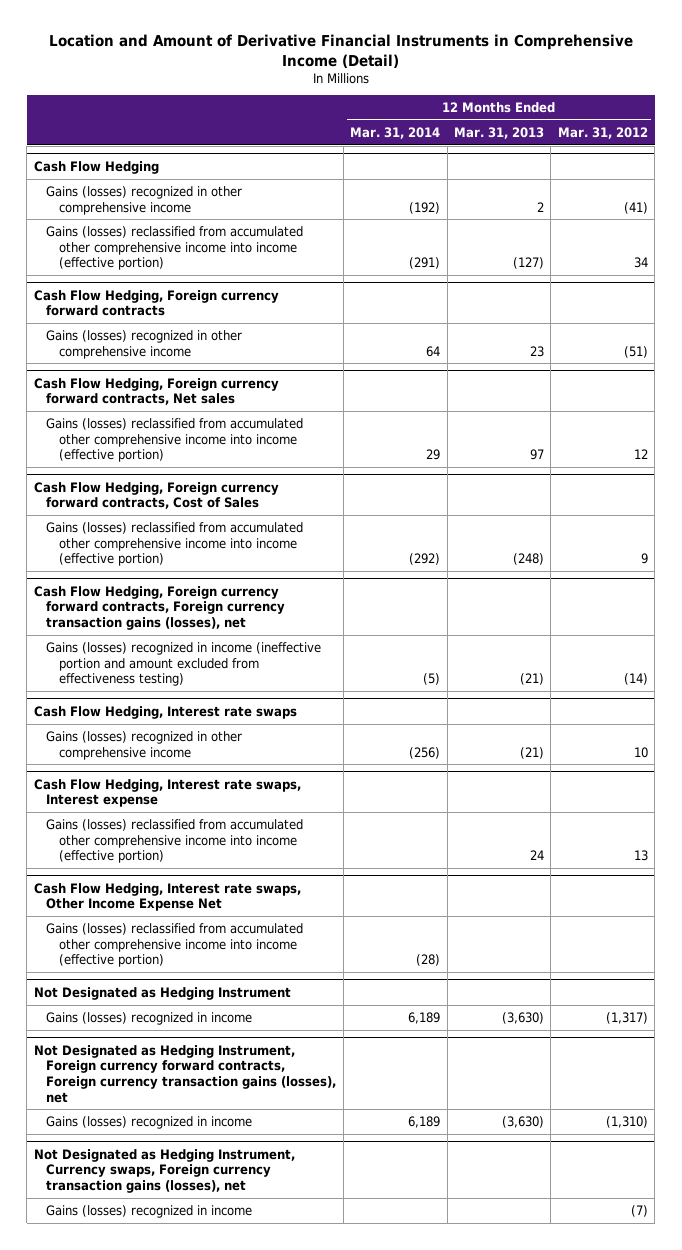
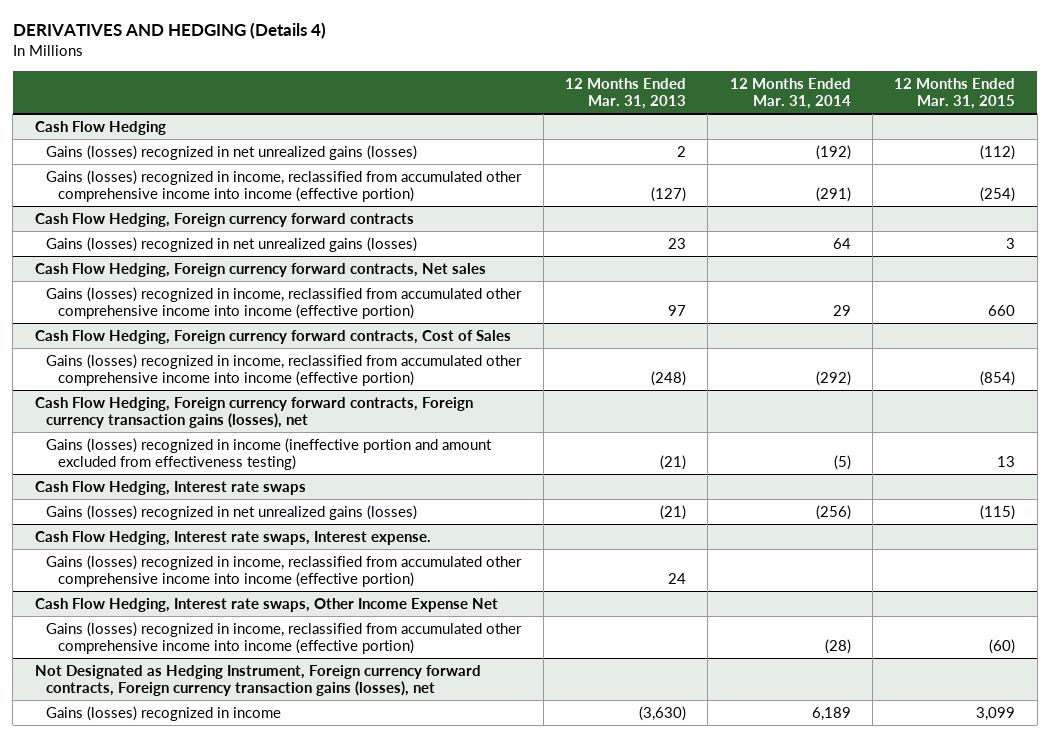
[48,34,633,68] Location and Amount of Derivative Financial Instruments in Comprehensive Income (Detail) -> [12,22,326,40] DERIVATIVES AND HEDGING (Details 4)
[557,126,648,139] Mar. 31, 2012 -> none
none -> [894,77,1016,110] 12 Months Ended Mar. 31, 2015
[46,185,243,215] Gains (losses) recognized in other comprehensive income -> [46,144,418,160] Gains (losses) recognized in net unrealized gains (losses)
[46,225,304,271] Gains (losses) reclassified from accumulated other comprehensive income into income (effective portion) -> [46,169,523,203] Gains (losses) recognized in income, reclassified from accumulated other comprehensive income into income (effective portion)
[46,329,243,359] Gains (losses) recognized in other comprehensive income -> [46,236,418,252] Gains (losses) recognized in net unrealized gains (losses)
[46,417,304,463] Gains (losses) reclassified from accumulated other comprehensive income into income (effective portion) -> [46,286,523,320] Gains (losses) recognized in income, reclassified from accumulated other comprehensive income into income (effective portion)
[46,521,304,567] Gains (losses) reclassified from accumulated other comprehensive income into income (effective portion) -> [46,353,523,387] Gains (losses) recognized in income, reclassified from accumulated other comprehensive income into income (effective portion)
[46,730,243,760] Gains (losses) recognized in other comprehensive income -> [46,504,418,520] Gains (losses) recognized in net unrealized gains (losses)
[33,778,301,808] Cash Flow Hedging, Interest rate swaps, Interest expense -> [34,530,431,545] Cash Flow Hedging, Interest rate swaps, Interest expense.
[46,818,304,864] Gains (losses) reclassified from accumulated other comprehensive income into income (effective portion) -> [46,554,523,588] Gains (losses) recognized in income, reclassified from accumulated other comprehensive income into income (effective portion)
[33,986,291,1000] Not Designated as Hedging Instrument -> none
[46,1011,253,1025] Gains (losses) recognized in income -> none
[46,922,304,968] Gains (losses) reclassified from accumulated other comprehensive income into income (effective portion) -> [46,621,523,655] Gains (losses) recognized in income, reclassified from accumulated other comprehensive income into income (effective portion)
[33,1148,295,1193] Not Designated as Hedging Instrument, Currency swaps, Foreign currency transaction gains (losses), net -> none
[46,1204,253,1218] Gains (losses) recognized in income -> none

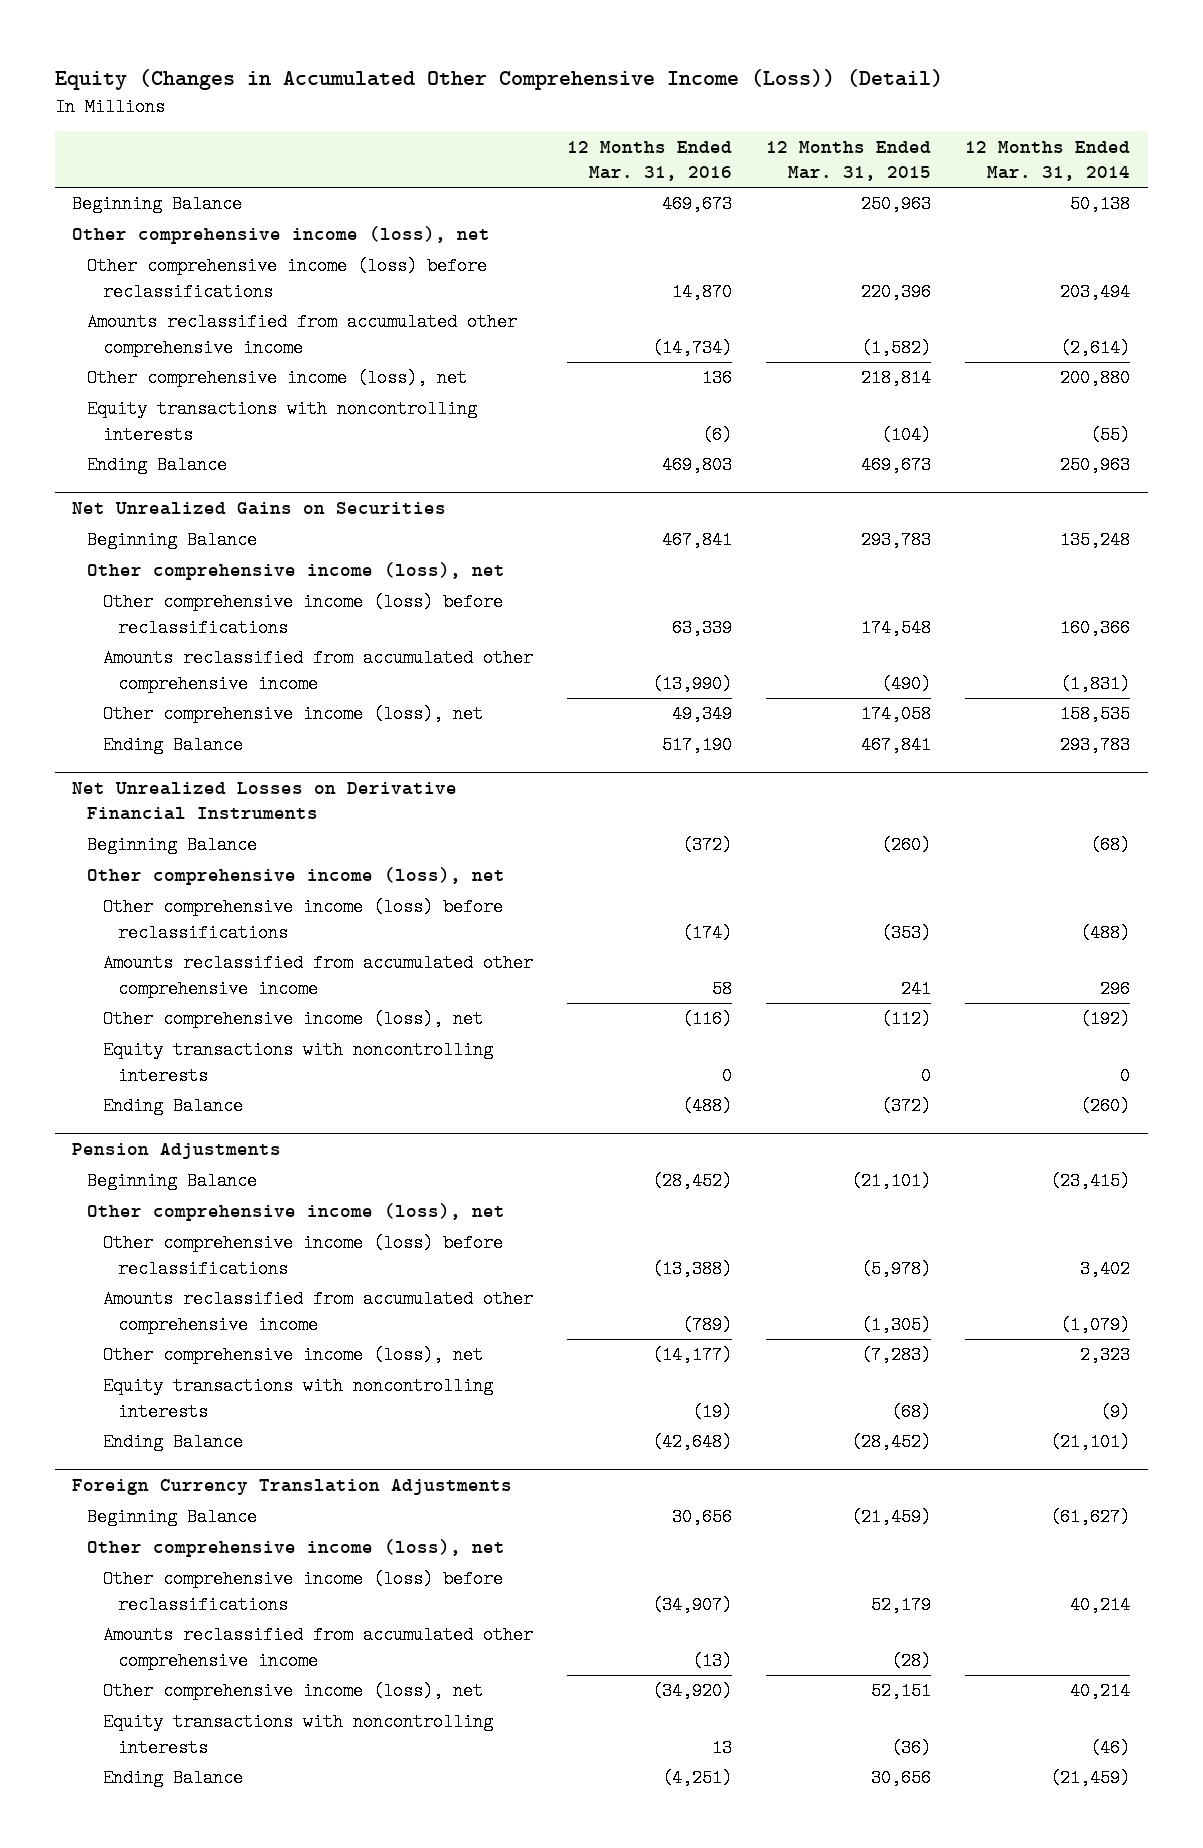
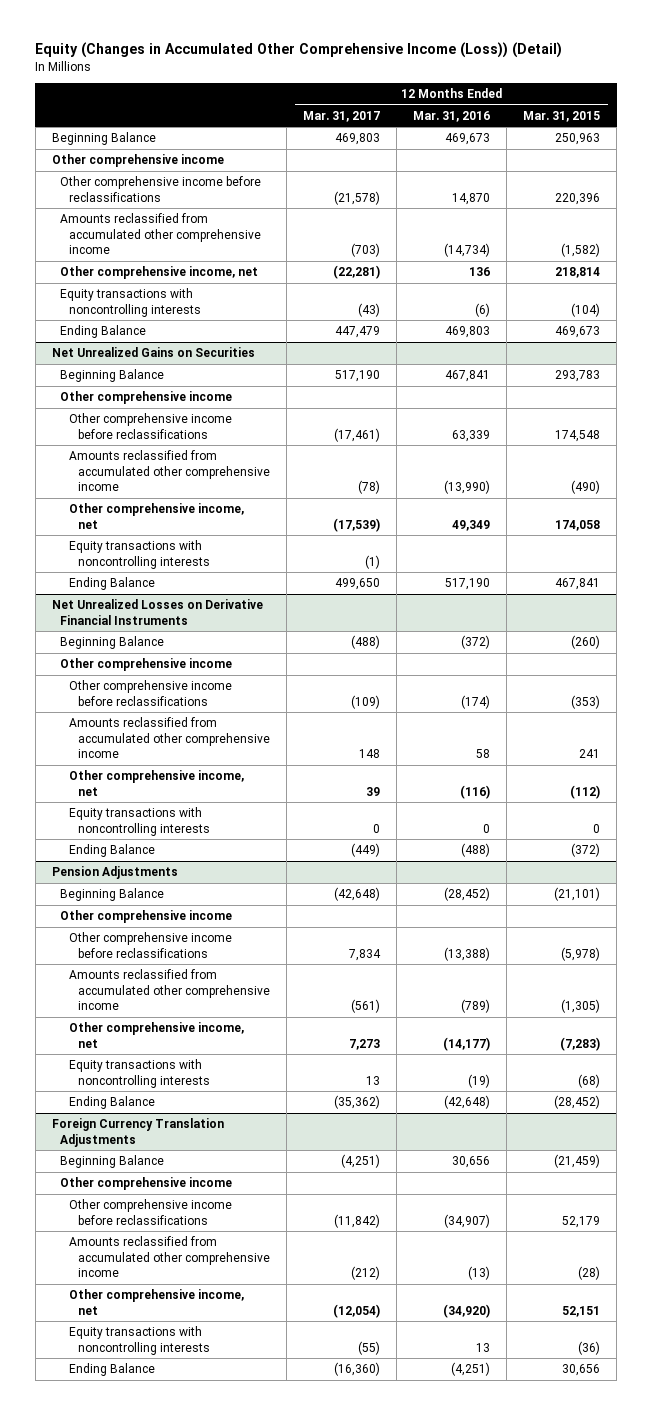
[965,140,1131,181] 12 Months Ended Mar. 31, 2014 -> none
none -> [303,110,381,122] Mar. 31, 2017
[72,226,491,245] Other comprehensive income (loss), net -> [51,154,224,168] Other comprehensive income
[87,257,488,301] Other comprehensive income (loss) before reclassifications -> [60,176,262,202] Other comprehensive income before reclassifications
[87,369,468,388] Other comprehensive income (loss), net -> [60,266,259,280] Other comprehensive income, net
[87,562,506,581] Other comprehensive income (loss), net -> [60,391,233,405] Other comprehensive income
[102,593,503,637] Other comprehensive income (loss) before reclassifications -> [69,413,233,439] Other comprehensive income before reclassifications
[102,705,483,724] Other comprehensive income (loss), net -> [69,503,245,529] Other comprehensive income, net
none -> [69,540,211,569] Equity transactions with noncontrolling interests
[87,867,506,886] Other comprehensive income (loss), net -> [60,658,233,672] Other comprehensive income
[102,898,503,942] Other comprehensive income (loss) before reclassifications -> [69,680,233,706] Other comprehensive income before reclassifications
[102,1010,483,1029] Other comprehensive income (loss), net -> [69,770,245,796] Other comprehensive income, net
[87,1203,506,1222] Other comprehensive income (loss), net -> [60,910,233,924] Other comprehensive income
[102,1234,503,1278] Other comprehensive income (loss) before reclassifications -> [69,932,233,958] Other comprehensive income before reclassifications
[102,1346,483,1365] Other comprehensive income (loss), net -> [69,1022,245,1048] Other comprehensive income, net
[87,1539,506,1558] Other comprehensive income (loss), net -> [60,1177,233,1191] Other comprehensive income
[102,1570,503,1614] Other comprehensive income (loss) before reclassifications -> [69,1199,233,1225] Other comprehensive income before reclassifications
[102,1682,483,1701] Other comprehensive income (loss), net -> [69,1289,245,1315] Other comprehensive income, net

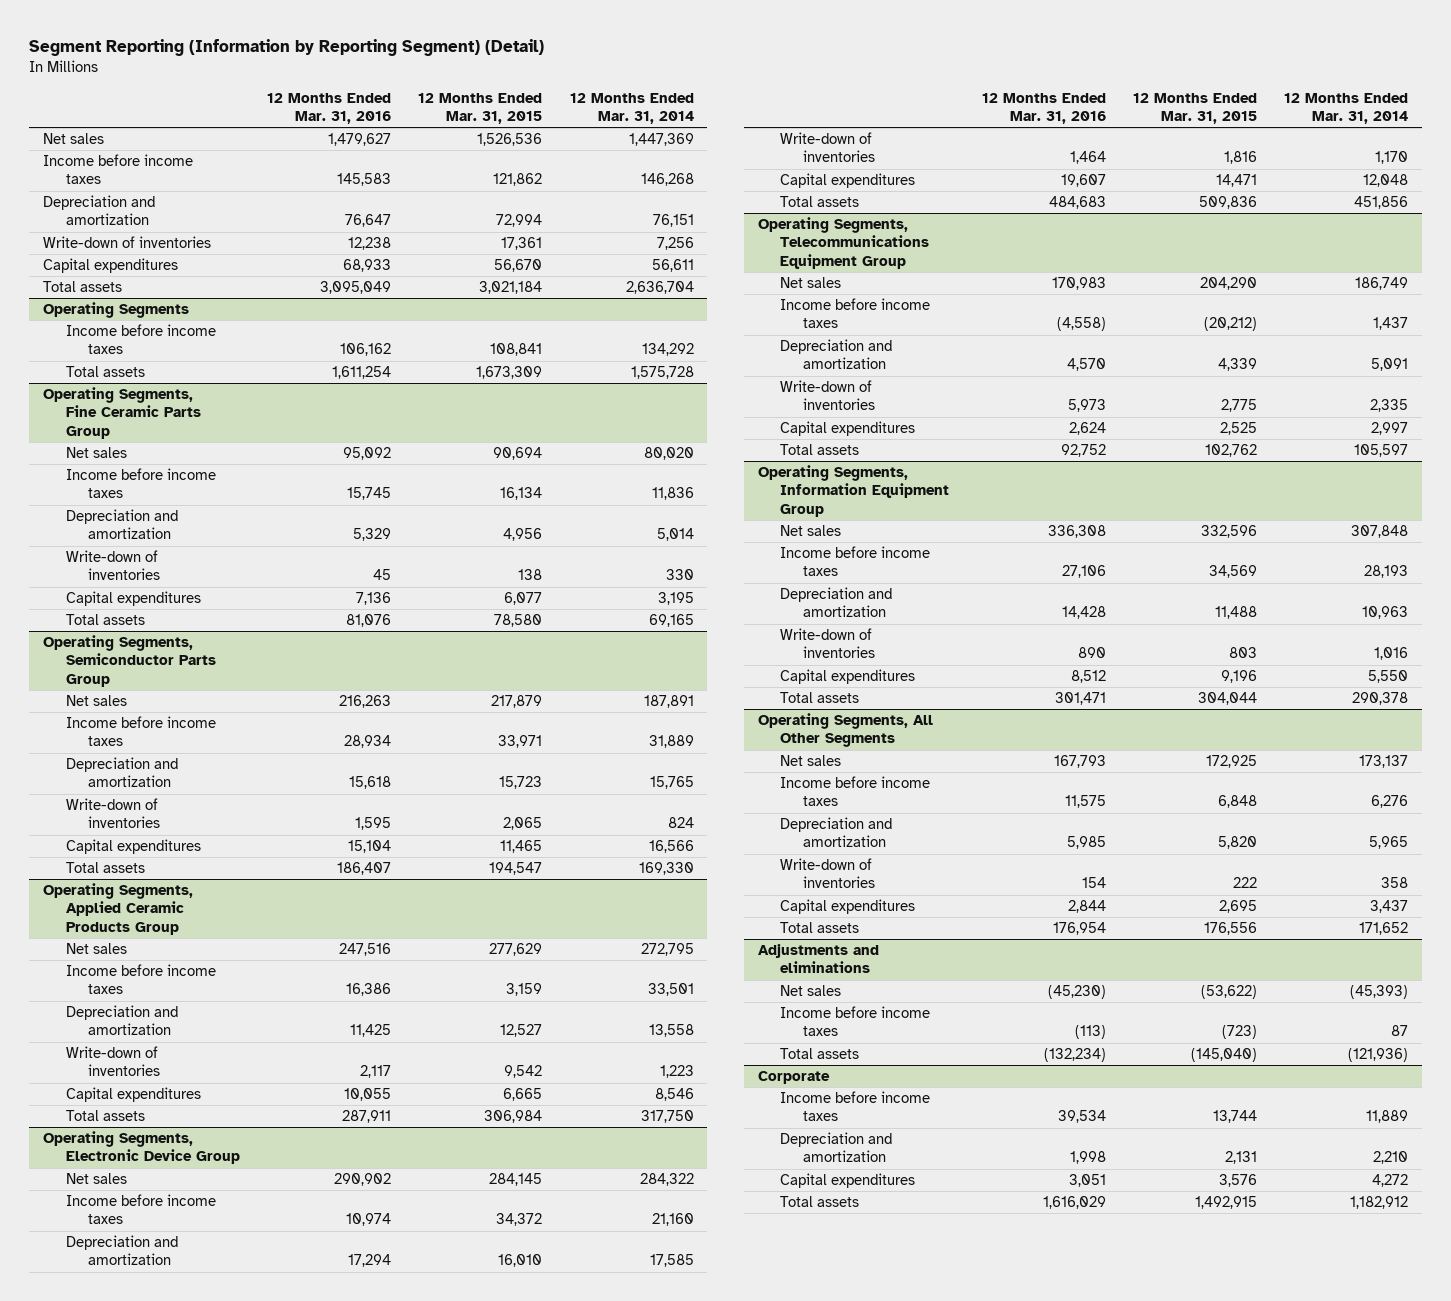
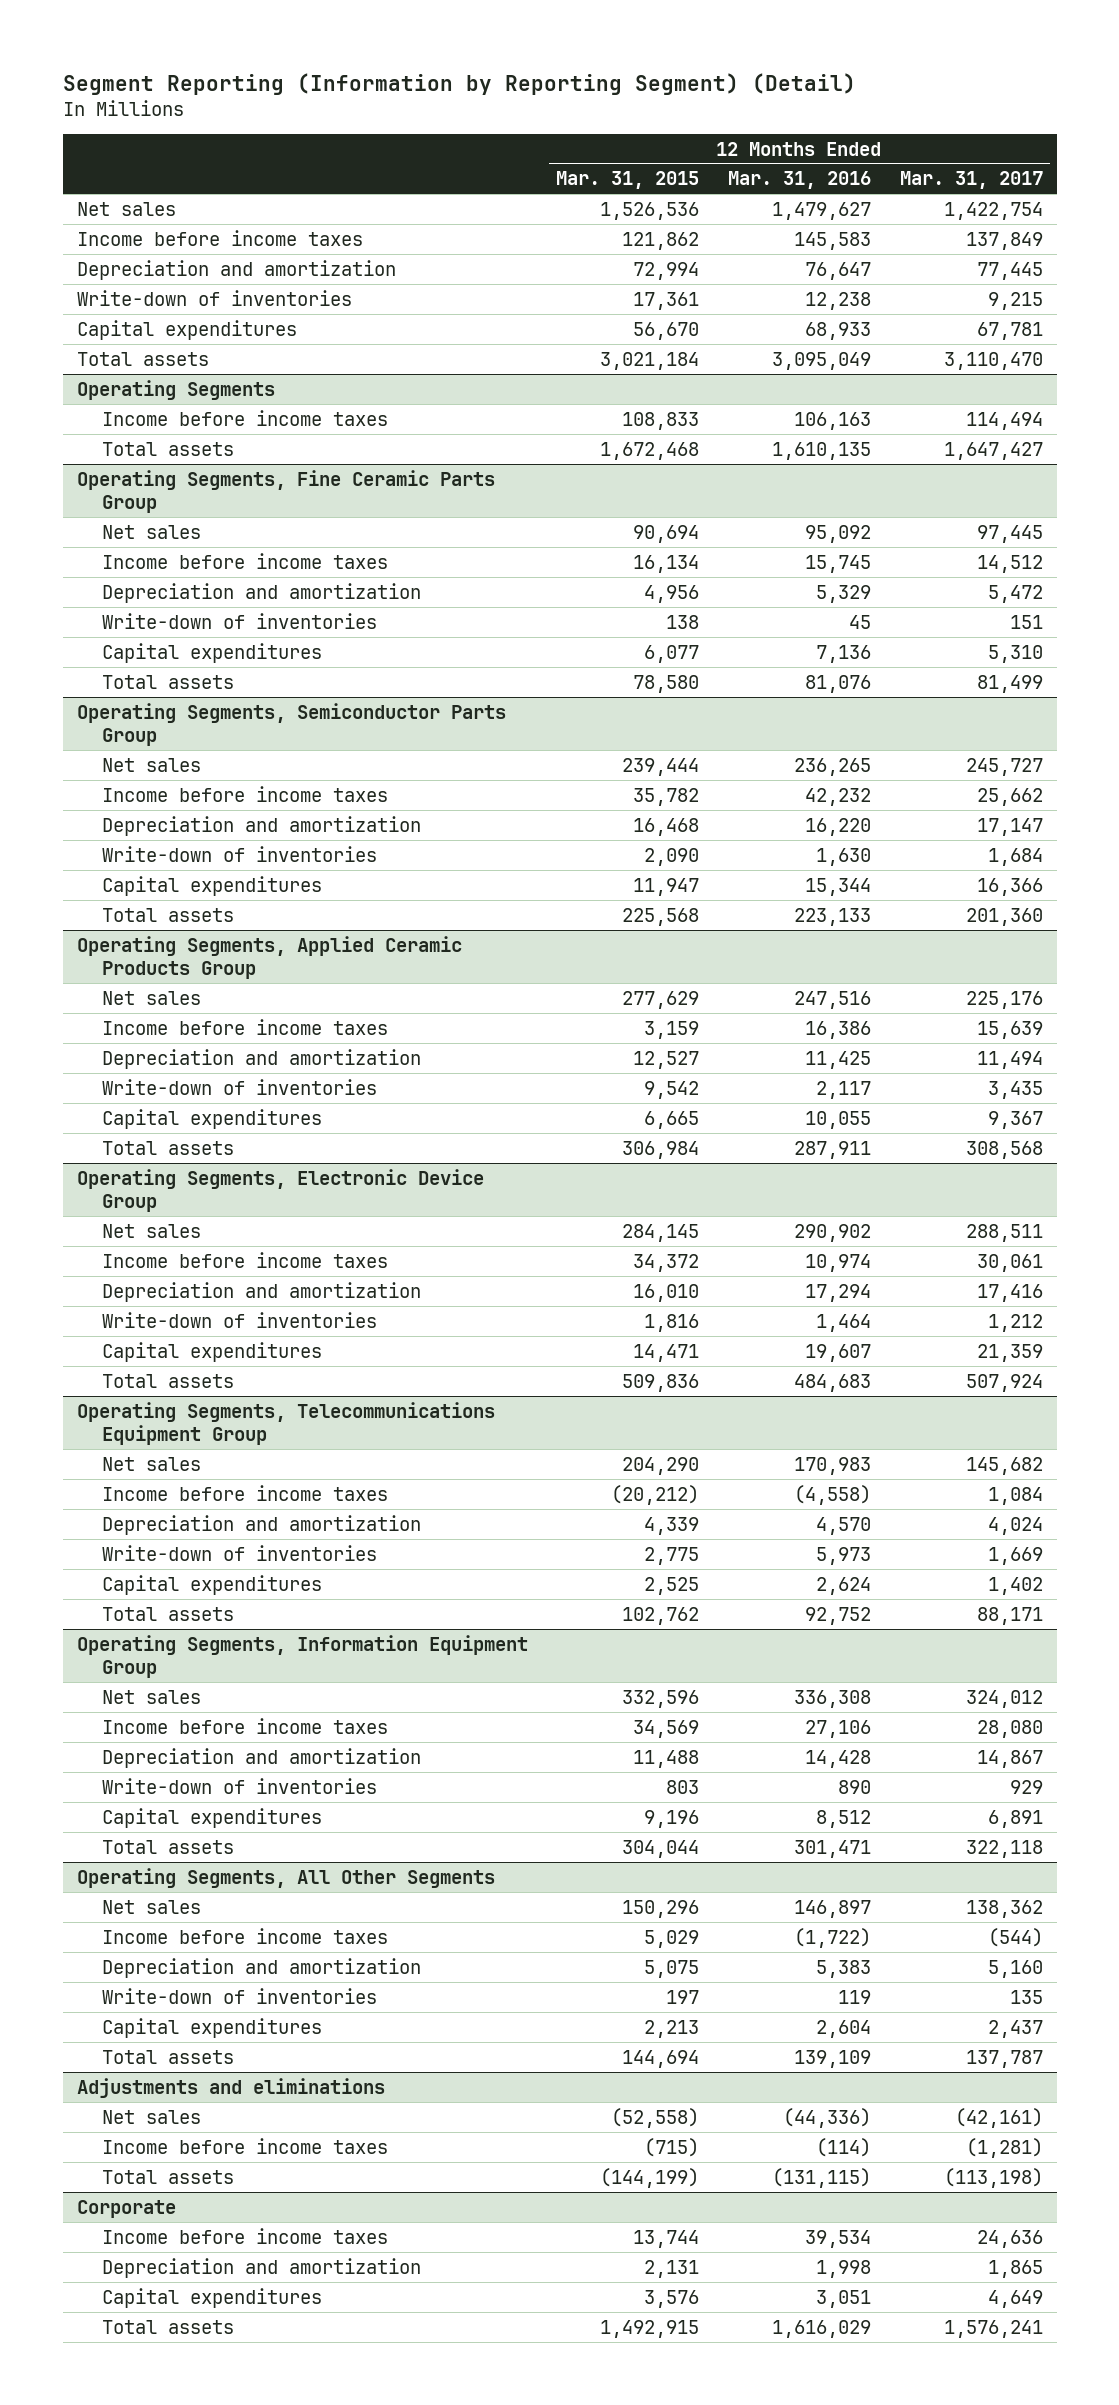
[569,92,694,124] 12 Months Ended Mar. 31, 2014 -> none
none -> [899,171,1043,190] Mar. 31, 2017
[339,343,391,357] 106,162 -> [793,411,871,430] 106,163
[490,343,543,357] 108,841 -> [622,411,700,430] 108,833
[331,366,391,380] 1,611,254 -> [771,441,871,460] 1,610,135
[476,366,543,380] 1,673,309 -> [600,441,700,460] 1,672,468
[338,695,391,709] 216,263 -> [793,757,871,776] 236,265
[491,695,543,709] 217,879 -> [622,757,700,776] 239,444
[343,735,391,749] 28,934 -> [804,787,871,806] 42,232
[498,735,543,749] 33,971 -> [633,787,700,806] 35,782
[348,776,391,790] 15,618 -> [804,817,871,836] 16,220
[499,776,543,790] 15,723 -> [633,817,700,836] 16,468
[354,817,391,831] 1,595 -> [815,847,871,866] 1,630
[503,817,543,831] 2,065 -> [644,847,700,866] 2,090
[347,840,391,854] 15,104 -> [804,877,871,896] 15,344
[500,840,543,854] 11,465 -> [633,877,700,896] 11,947
[336,862,391,876] 186,407 -> [793,907,871,926] 223,133
[489,862,543,876] 194,547 -> [622,907,700,926] 225,568
[1053,755,1106,769] 167,793 -> [793,1899,871,1918] 146,897
[1206,755,1258,769] 172,925 -> [622,1899,700,1918] 150,296
[1064,795,1106,809] 11,575 -> [793,1927,871,1948] (1,722)
[1218,795,1258,809] 6,848 -> [644,1929,700,1948] 5,029
[1066,836,1106,850] 5,985 -> [815,1959,871,1978] 5,383
[1218,836,1258,850] 5,820 -> [644,1959,700,1978] 5,075
[1081,877,1106,889] 154 -> [837,1989,871,2004] 119
[1233,877,1258,889] 222 -> [666,1989,700,2004] 197
[1067,900,1106,914] 2,844 -> [815,2019,871,2038] 2,604
[1219,900,1258,914] 2,695 -> [644,2019,700,2038] 2,213
[1052,922,1106,936] 176,954 -> [793,2049,871,2068] 139,109
[1204,922,1258,936] 176,556 -> [622,2049,700,2068] 144,694
[1047,985,1106,1000] (45,230) -> [782,2107,871,2128] (44,336)
[1201,985,1258,1000] (53,622) -> [611,2107,700,2128] (52,558)
[1074,1025,1106,1040] (113) -> [815,2137,871,2157] (114)
[1222,1025,1258,1040] (723) -> [644,2137,700,2157] (715)
[1043,1048,1106,1063] (132,234) -> [771,2167,871,2188] (131,115)
[1191,1048,1258,1063] (145,040) -> [600,2167,700,2188] (144,199)

